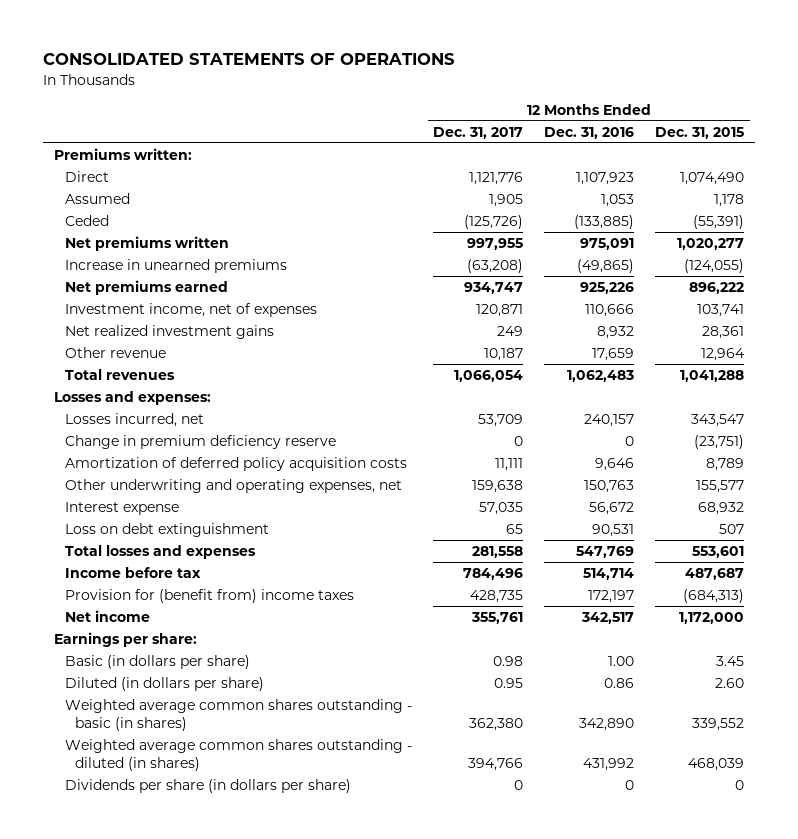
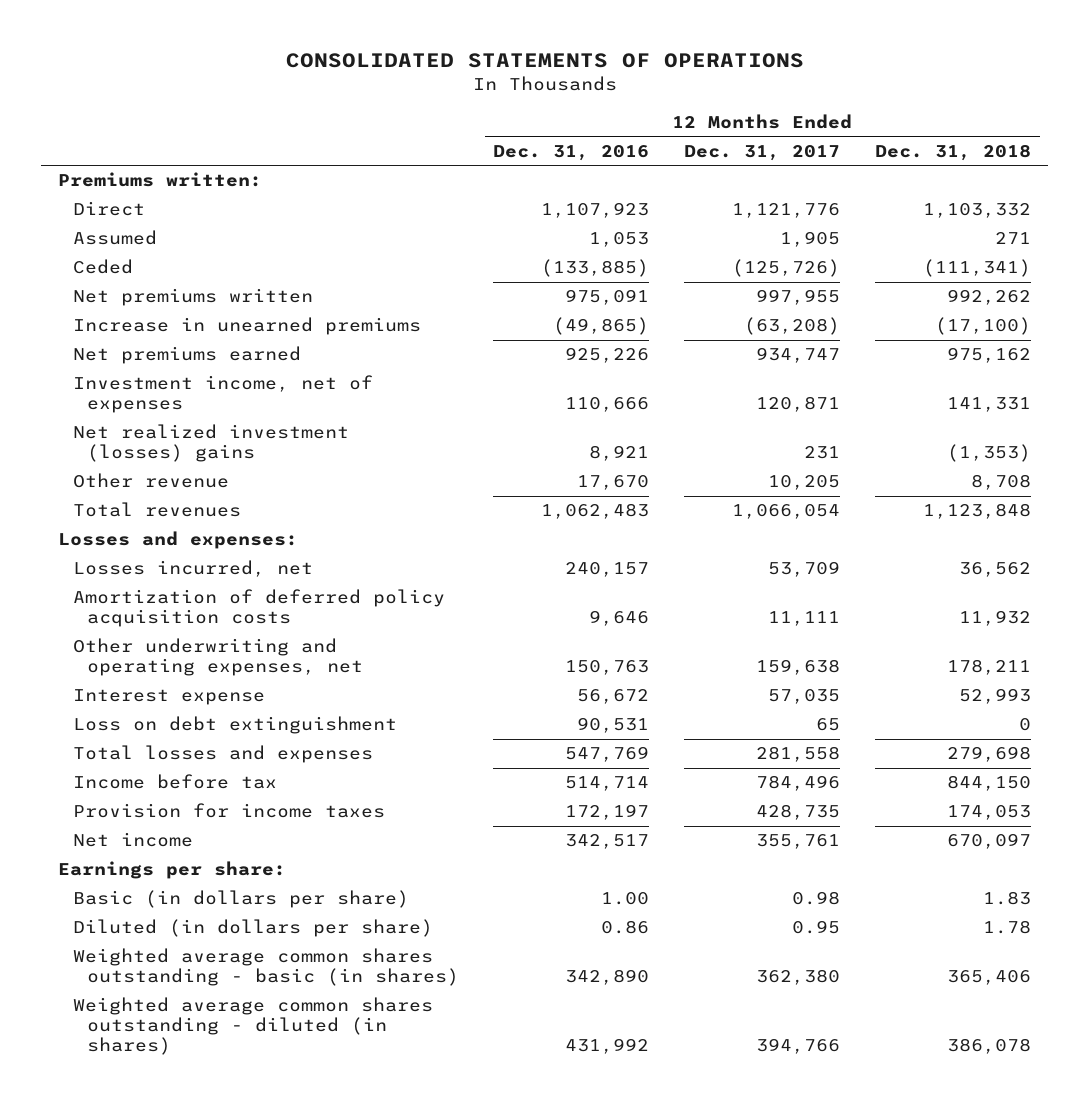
[655,126,745,139] Dec. 31, 2015 -> none
none -> [874,143,1031,161] Dec. 31, 2018
[64,324,274,339] Net realized investment gains -> [72,424,349,463] Net realized investment (losses) gains
[496,325,523,336] 249 -> [804,446,841,460] 231
[597,325,635,339] 8,932 -> [589,445,650,462] 8,921
[483,347,523,361] 10,187 -> [768,475,841,491] 10,205
[592,347,635,361] 17,659 -> [577,475,650,491] 17,670
[64,434,336,449] Change in premium deficiency reserve -> none
[64,588,354,603] Provision for (benefit from) income taxes -> [72,803,385,819] Provision for income taxes
[64,778,351,793] Dividends per share (in dollars per share) -> none

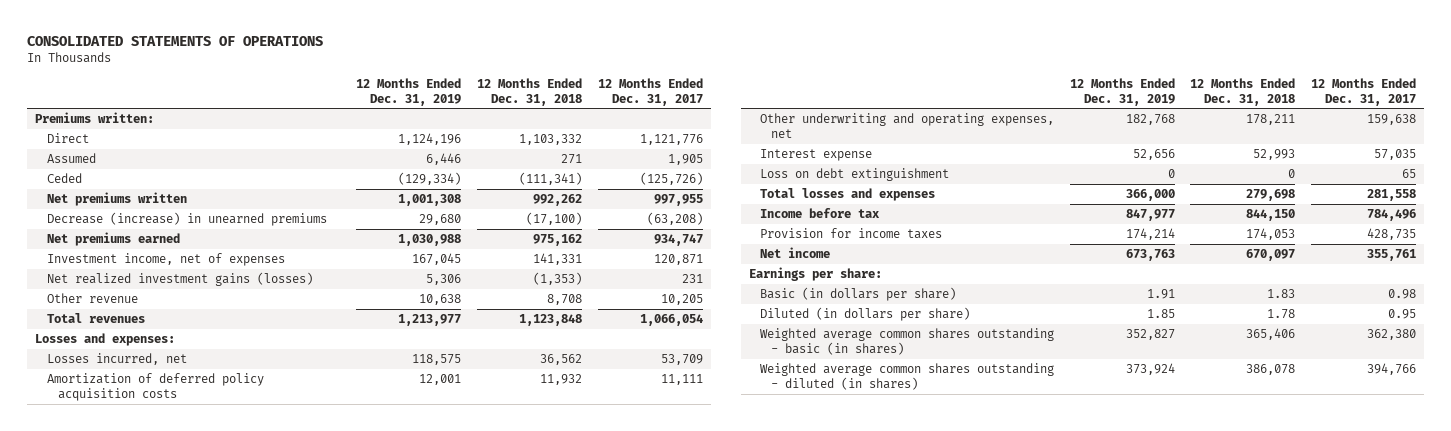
[493,144,650,161] Dec. 31, 2016 -> none
none -> [356,78,462,106] 12 Months Ended Dec. 31, 2019
[72,317,421,336] Increase in unearned premiums -> [46,212,327,227] Decrease (increase) in unearned premiums
[72,424,349,463] Net realized investment (losses) gains -> [46,272,313,287] Net realized investment gains (losses)

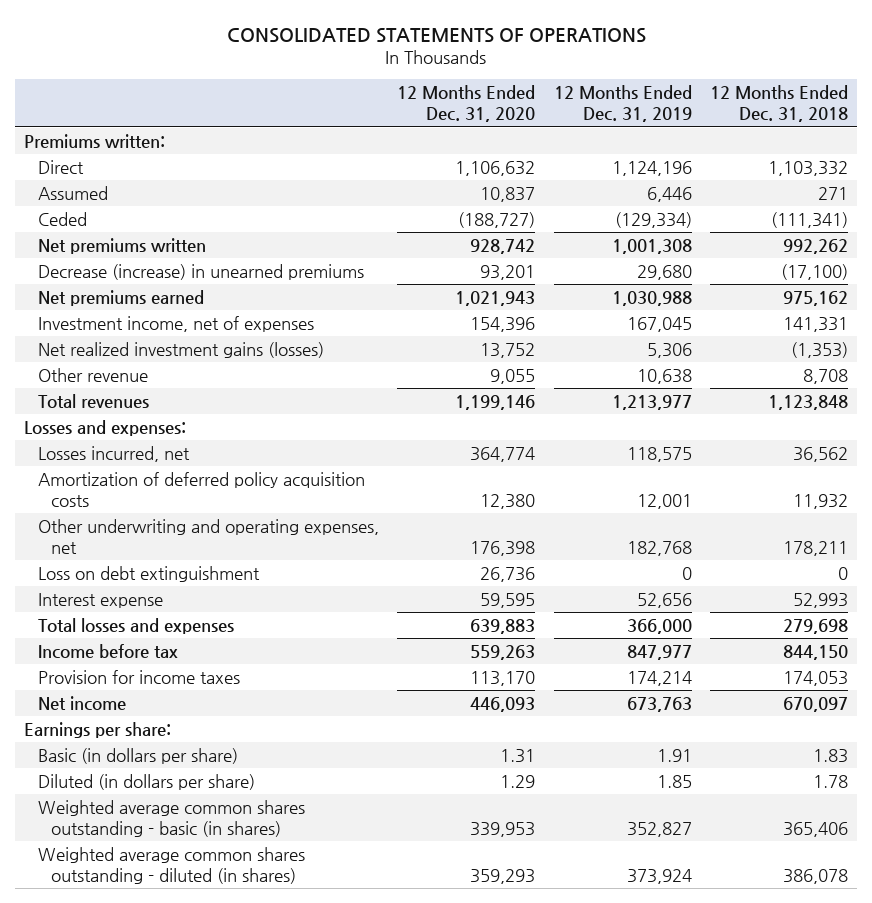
[597,78,703,106] 12 Months Ended Dec. 31, 2017 -> none
none -> [397,85,536,123] 12 Months Ended Dec. 31, 2020
[759,149,872,162] Interest expense -> [37,592,163,608] Interest expense

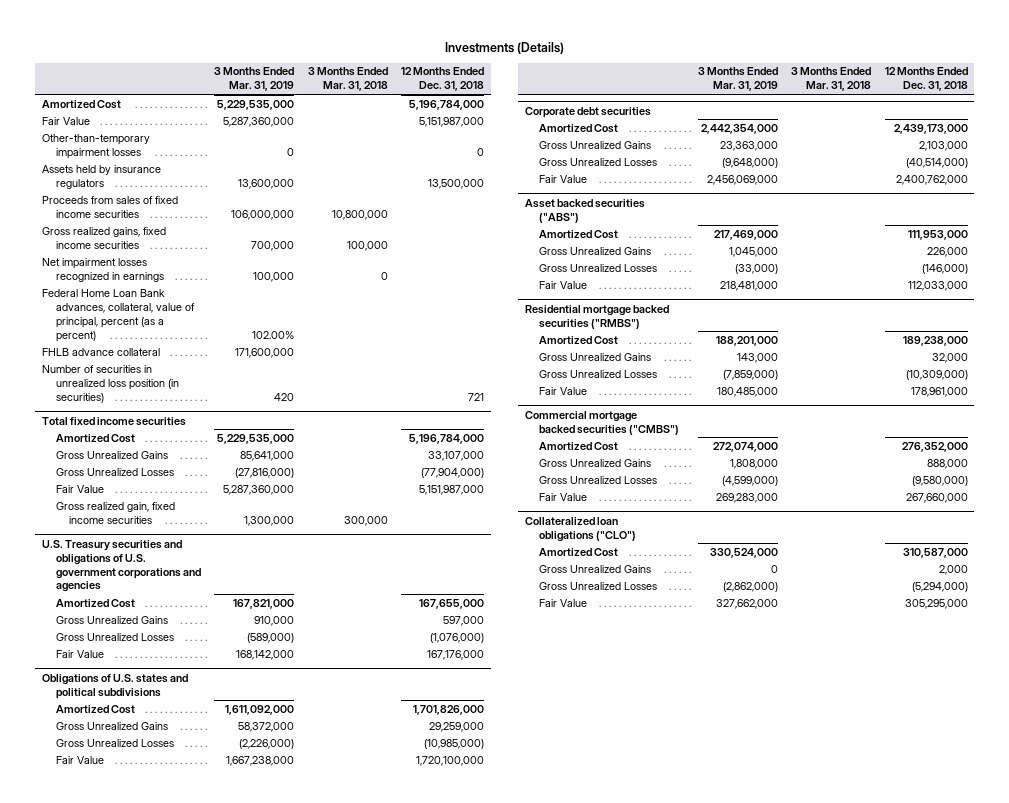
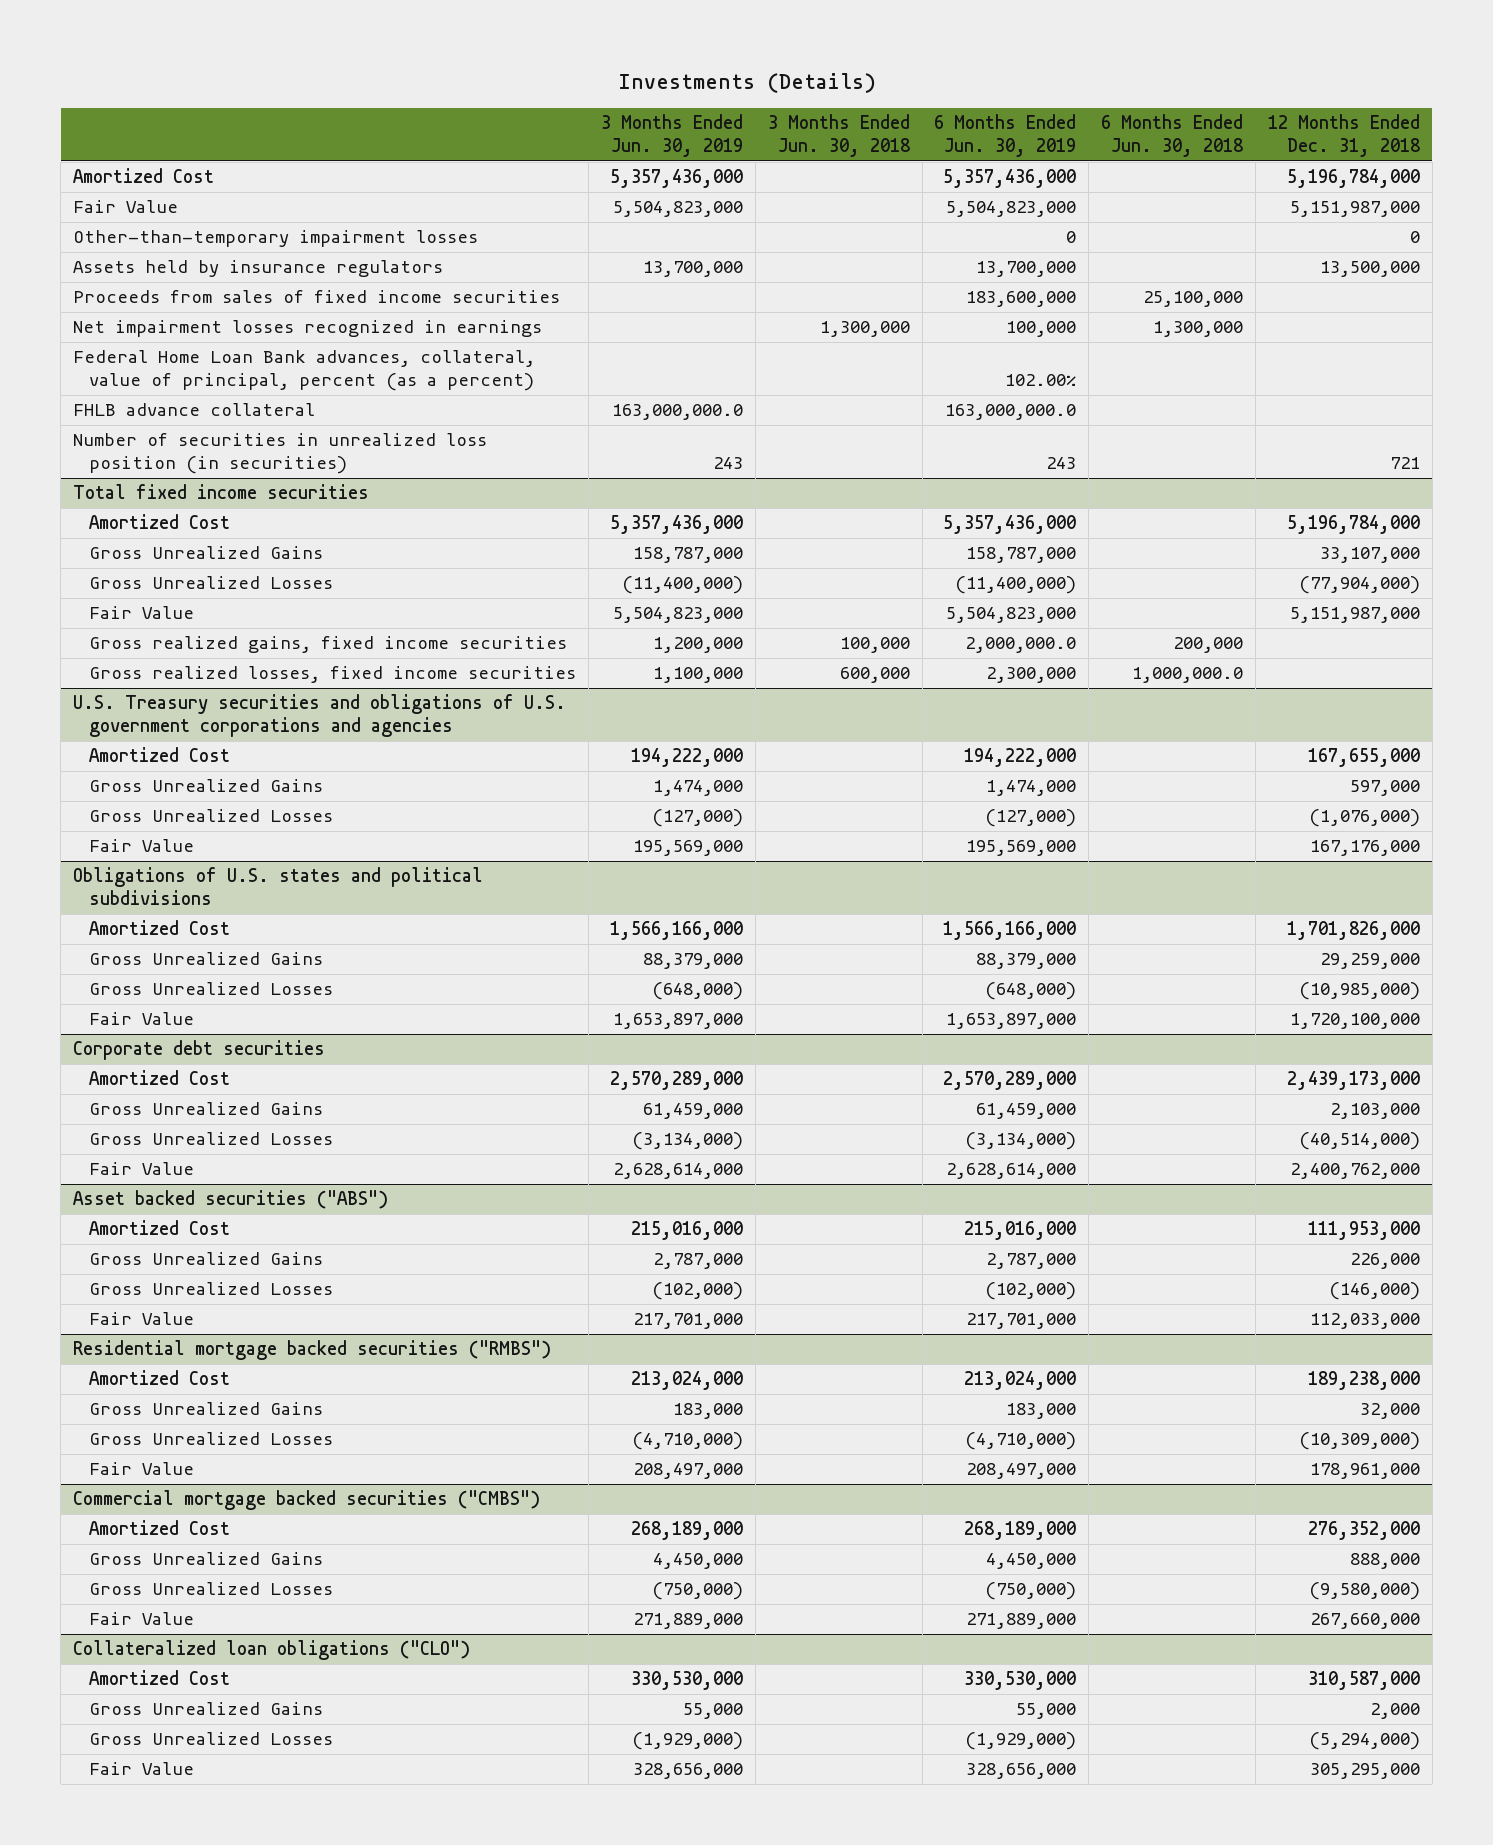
[214,67,295,92] 3 Months Ended Mar. 31, 2019 -> none
[307,67,388,92] 3 Months Ended Mar. 31, 2018 -> none
none -> [600,114,743,158] 3 Months Ended Jun. 30, 2019
none -> [767,114,910,158] 3 Months Ended Jun. 30, 2018
none -> [934,114,1077,158] 6 Months Ended Jun. 30, 2019
none -> [1101,114,1244,158] 6 Months Ended Jun. 30, 2018
[41,226,166,249] Gross realized gains, fixed income securities -> none
none -> [89,636,568,654] Gross realized gains, fixed income securities
[55,501,175,524] Gross realized gain, fixed income securities -> [89,666,577,684] Gross realized losses, fixed income securities

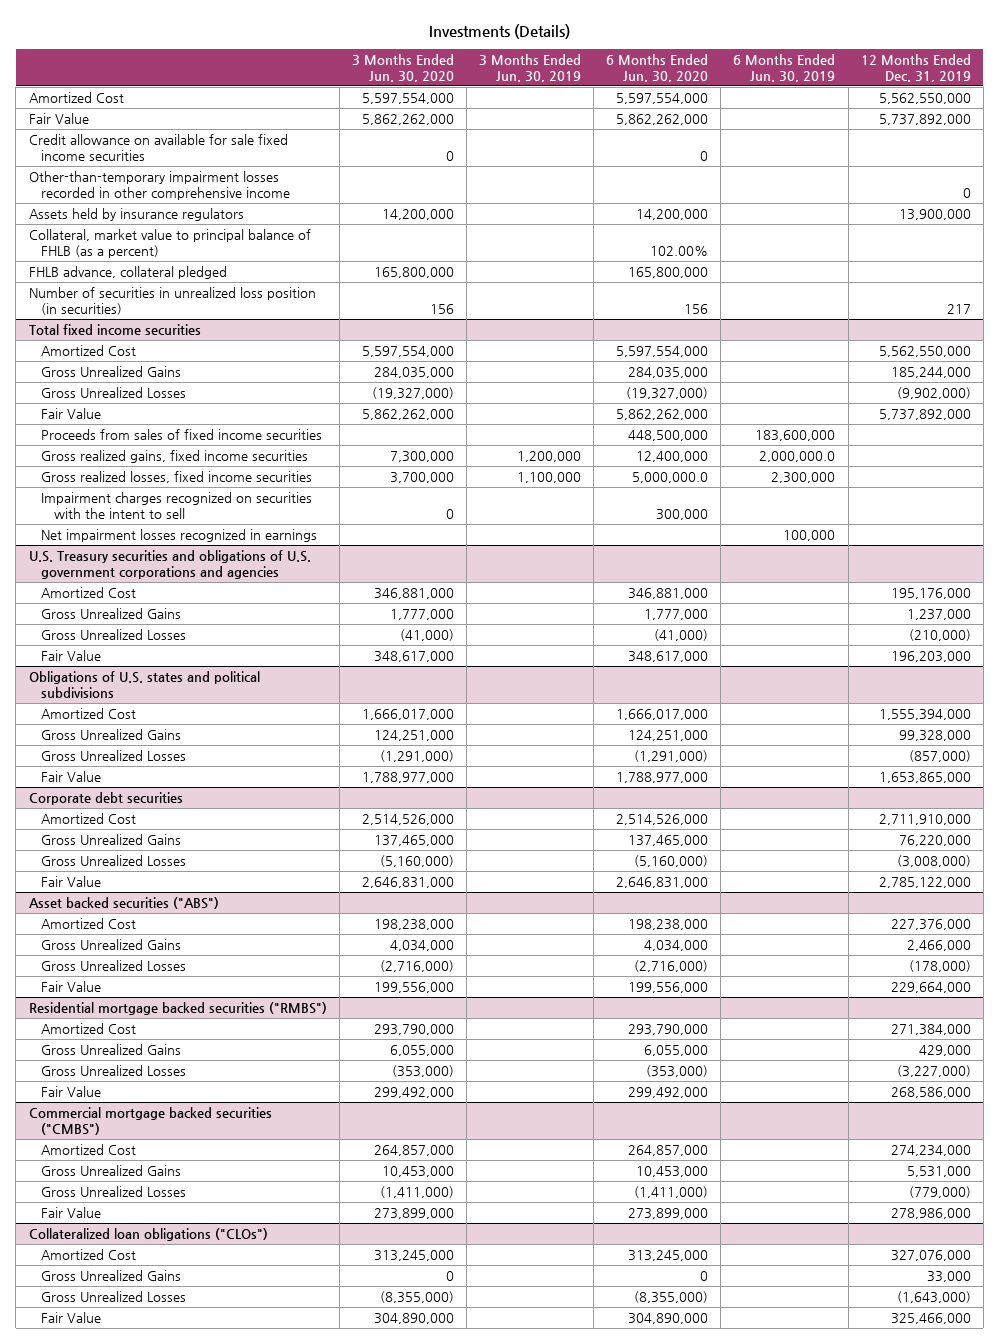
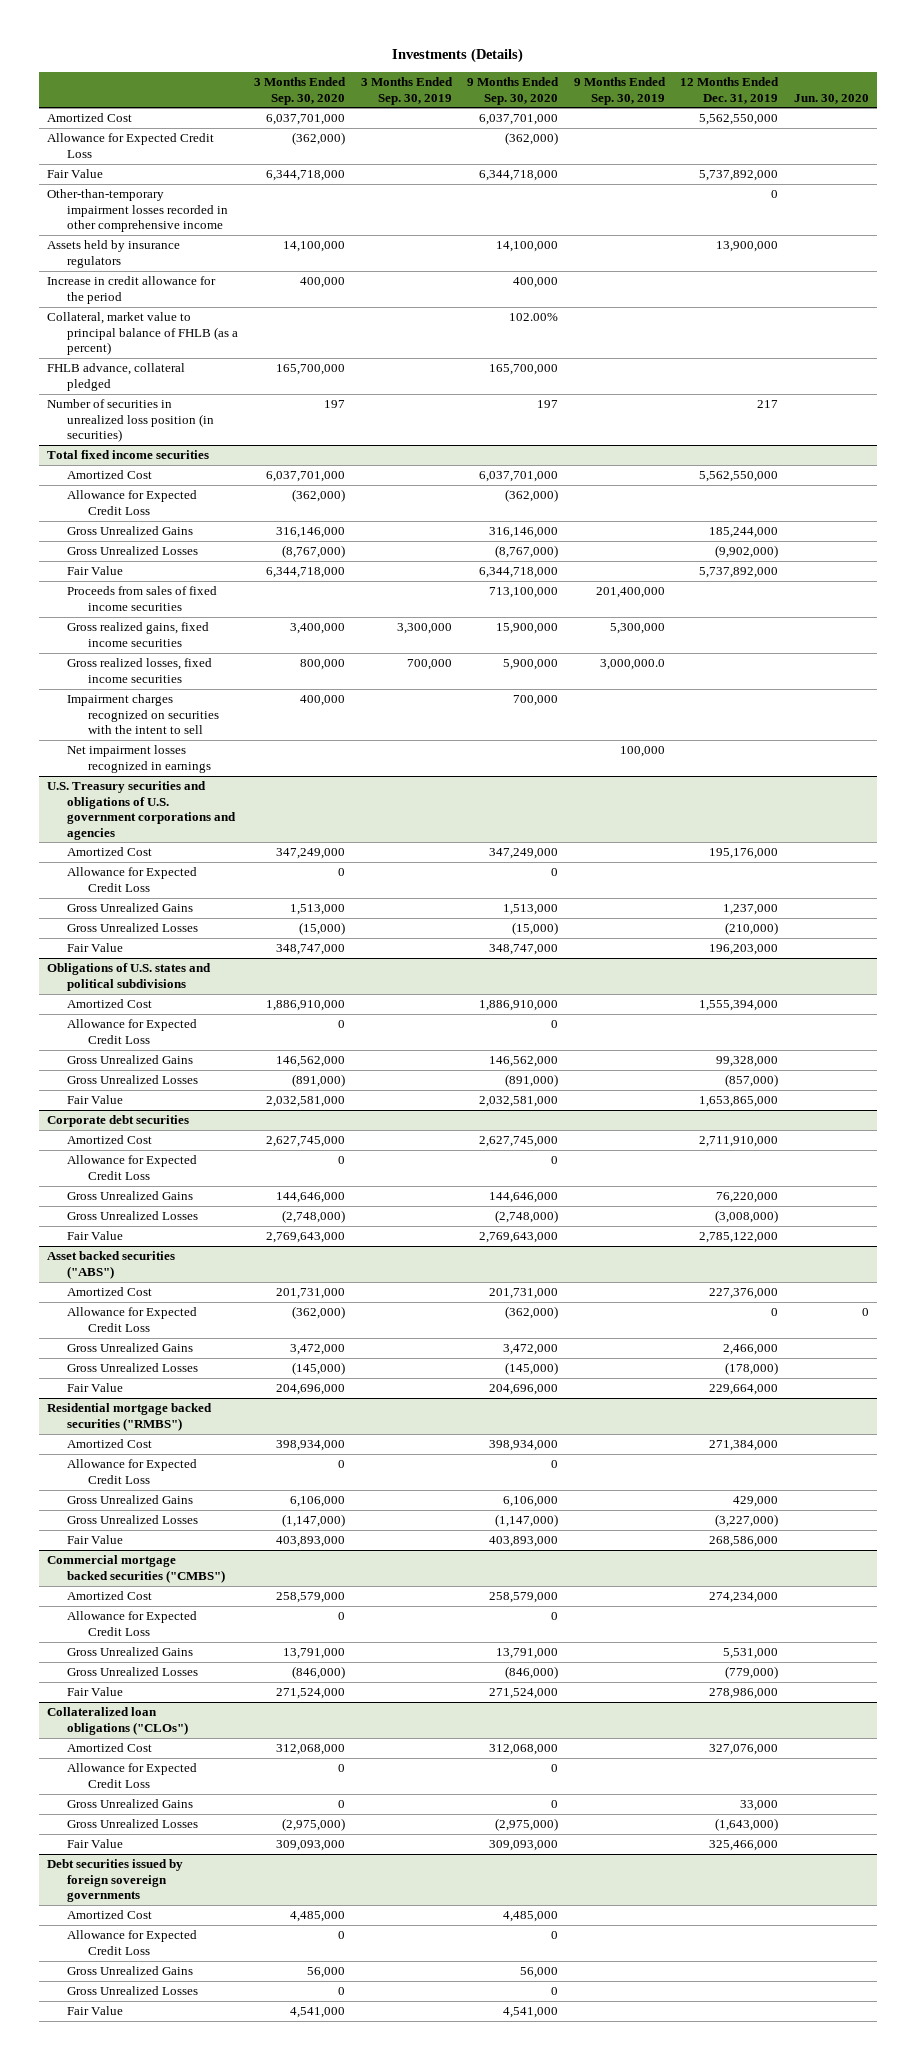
[351,53,454,82] 3 Months Ended Jun. 30, 2020 -> none
[478,53,581,82] 3 Months Ended Jun. 30, 2019 -> none
[606,53,709,82] 6 Months Ended Jun. 30, 2020 -> none
[733,53,836,82] 6 Months Ended Jun. 30, 2019 -> none
none -> [253,77,346,105] 3 Months Ended Sep. 30, 2020
none -> [360,77,453,105] 3 Months Ended Sep. 30, 2019
none -> [467,77,560,105] 9 Months Ended Sep. 30, 2020
none -> [573,77,666,105] 9 Months Ended Sep. 30, 2019
none -> [793,93,869,104] Jun. 30, 2020
none -> [47,133,215,158] Allowance for Expected Credit Loss
[28,134,288,161] Credit allowance on available for sale fixed income securities -> none
none -> [47,276,217,304] Increase in credit allowance for the period
none -> [67,490,198,515] Allowance for Expected Credit Loss
none -> [67,867,198,892] Allowance for Expected Credit Loss
none -> [67,1019,198,1044] Allowance for Expected Credit Loss
none -> [67,1155,198,1180] Allowance for Expected Credit Loss
none -> [67,1307,198,1332] Allowance for Expected Credit Loss
none -> [67,1459,198,1484] Allowance for Expected Credit Loss
none -> [67,1611,198,1636] Allowance for Expected Credit Loss
none -> [67,1763,198,1788] Allowance for Expected Credit Loss
none -> [47,1859,184,1903] Debt securities issued by foreign sovereign governments
none -> [67,1910,153,1920] Amortized Cost
none -> [67,1930,198,1955] Allowance for Expected Credit Loss
none -> [67,1966,194,1976] Gross Unrealized Gains
none -> [67,1986,199,1996] Gross Unrealized Losses
none -> [67,2006,124,2016] Fair Value

